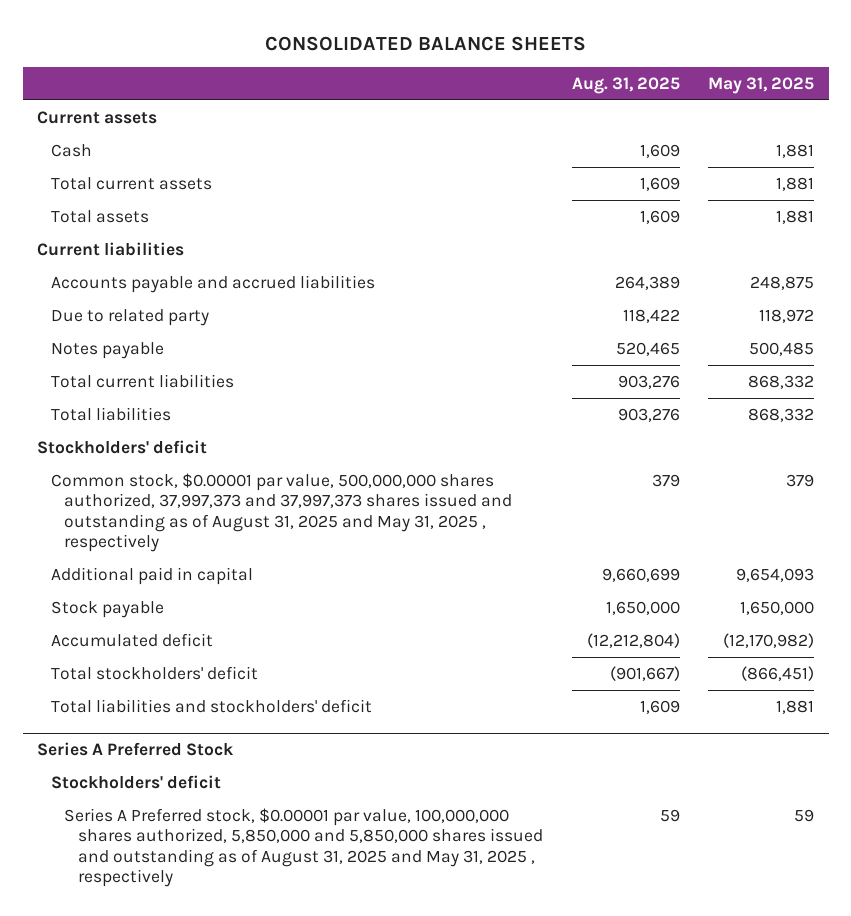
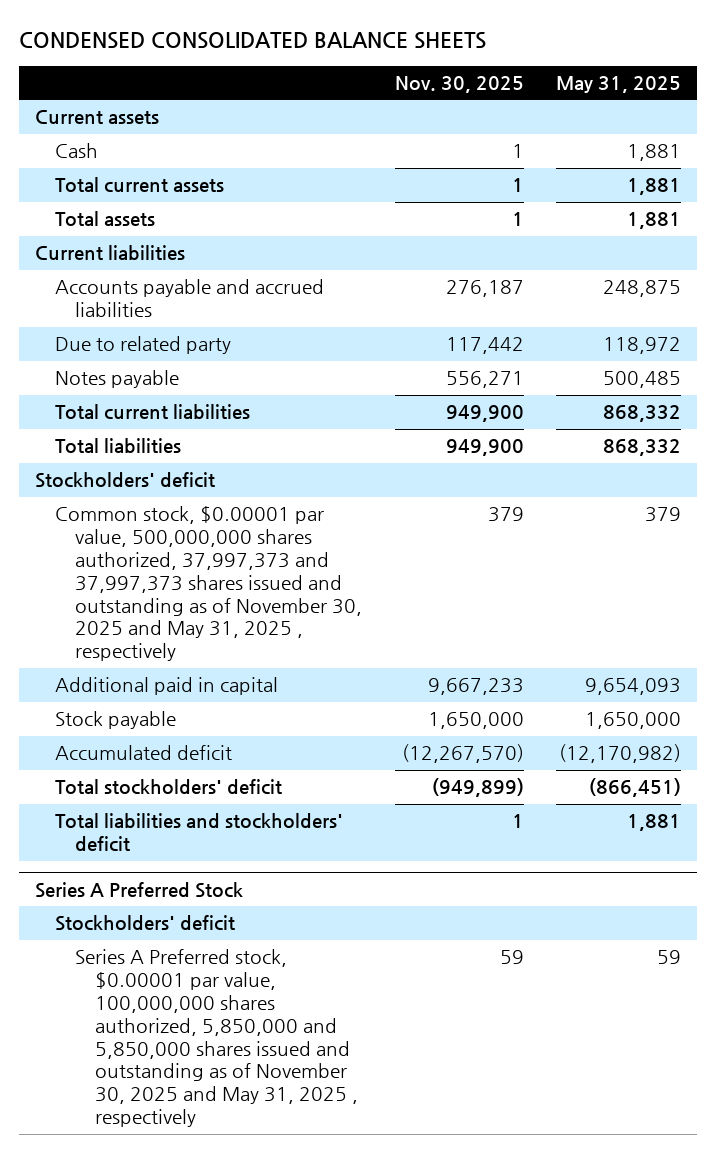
[264,35,586,51] CONSOLIDATED BALANCE SHEETS -> [18,32,486,50] CONDENSED CONSOLIDATED BALANCE SHEETS
[571,76,680,94] Aug. 31, 2025 -> none
none -> [394,75,524,93] Nov. 30, 2025
[50,472,513,552] Common stock, $0.00001 par value, 500,000,000 shares authorized, 37,997,373 and 37,997,373 shares issued and outstanding as of August 31, 2025 and May 31, 2025 , respectively -> [55,506,363,662] Common stock, $0.00001 par value, 500,000,000 shares authorized, 37,997,373 and 37,997,373 shares issued and outstanding as of November 30, 2025 and May 31, 2025 , respectively
[64,807,544,887] Series A Preferred stock, $0.00001 par value, 100,000,000 shares authorized, 5,850,000 and 5,850,000 shares issued and outstanding as of August 31, 2025 and May 31, 2025 , respectively -> [75,949,359,1128] Series A Preferred stock, $0.00001 par value, 100,000,000 shares authorized, 5,850,000 and 5,850,000 shares issued and outstanding as of November 30, 2025 and May 31, 2025 , respectively

